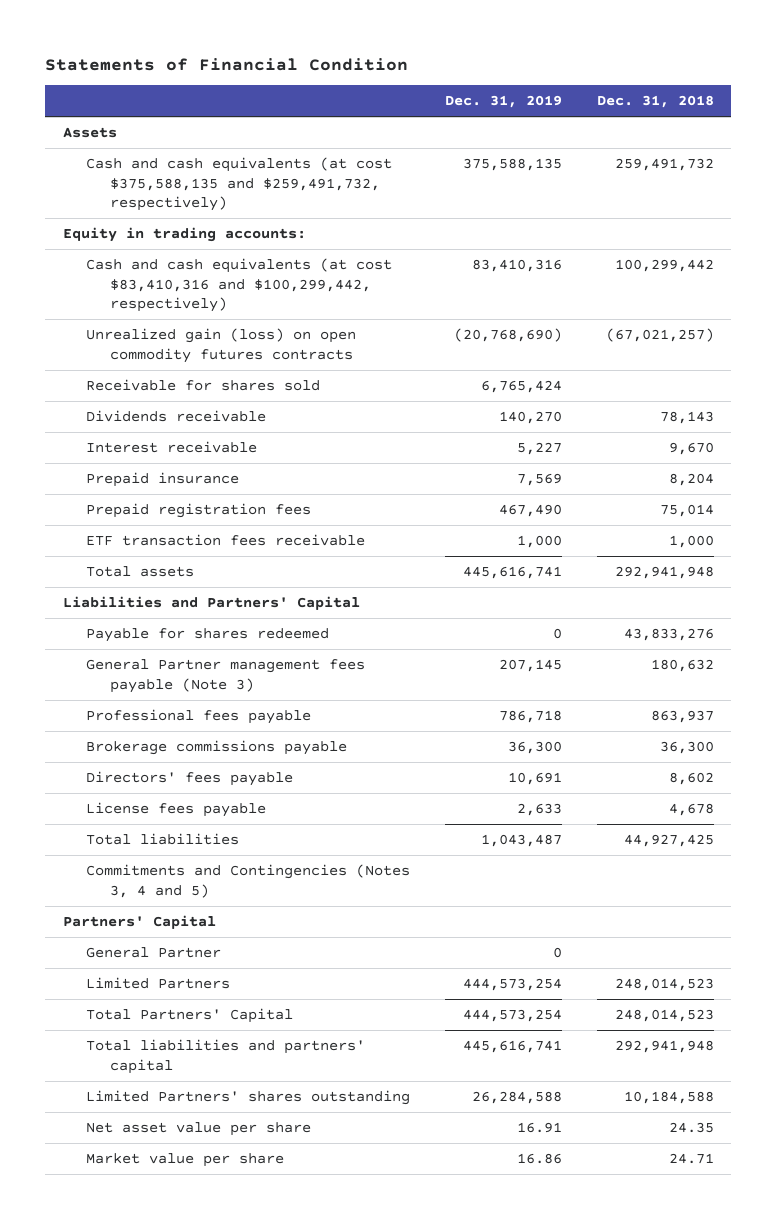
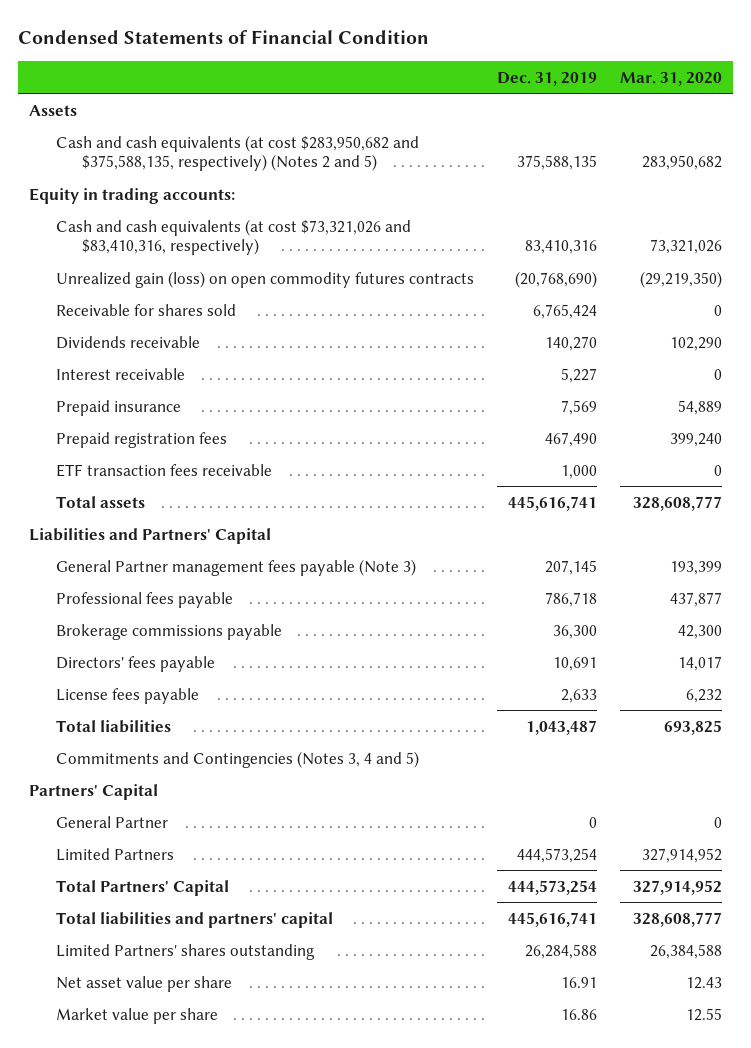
[45,57,409,71] Statements of Financial Condition -> [17,29,429,44] Condensed Statements of Financial Condition
[596,95,714,109] Dec. 31, 2018 -> none
none -> [619,71,722,86] Mar. 31, 2020
[86,157,393,212] Cash and cash equivalents (at cost $375,588,135 and $259,491,732, respectively) -> [55,134,419,172] Cash and cash equivalents (at cost $283,950,682 and $375,588,135, respectively) (Notes 2 and 5)
[86,258,393,313] Cash and cash equivalents (at cost $83,410,316 and $100,299,442, respectively) -> [55,218,411,256] Cash and cash equivalents (at cost $73,321,026 and $83,410,316, respectively)
[86,628,330,643] Payable for shares redeemed -> none

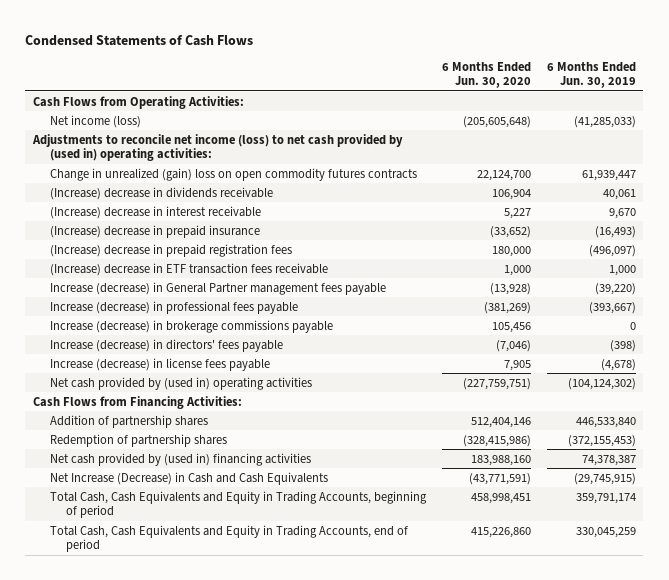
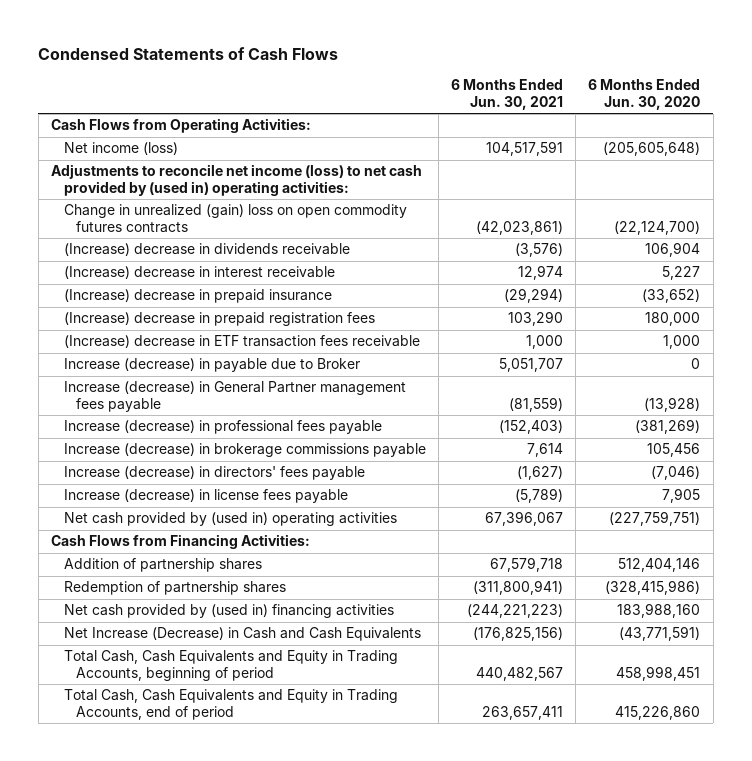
[546,61,636,89] 6 Months Ended Jun. 30, 2019 -> none
none -> [451,79,564,110] 6 Months Ended Jun. 30, 2021
[476,169,531,181] 22,124,700 -> [614,221,701,236] (22,124,700)
none -> [63,358,360,373] Increase (decrease) in payable due to Broker

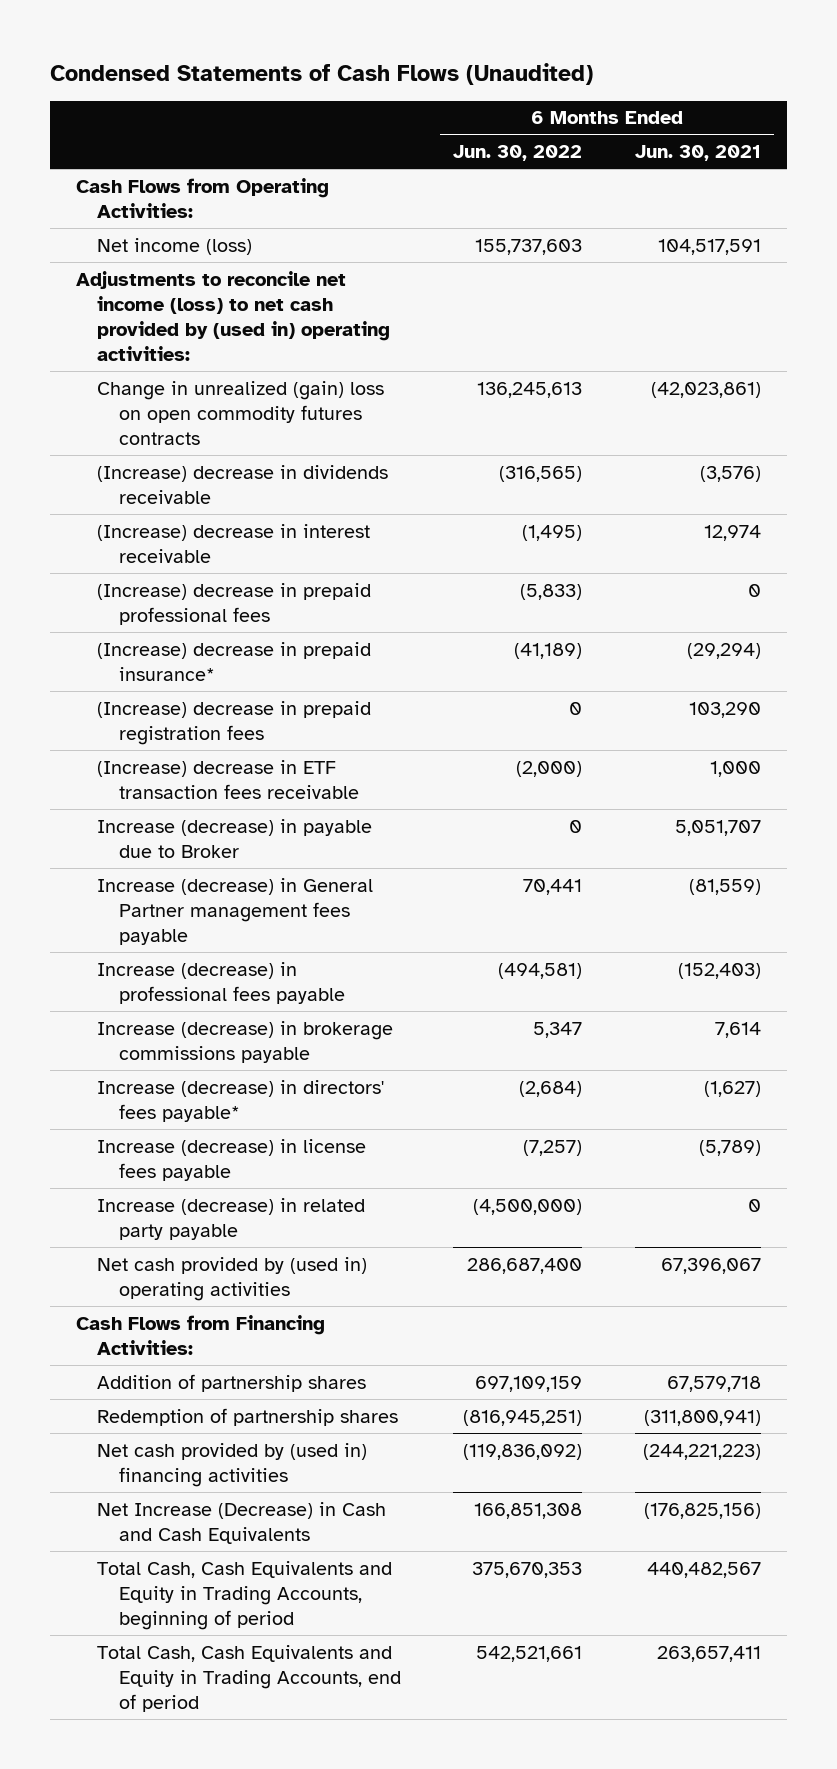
[38,46,339,60] Condensed Statements of Cash Flows -> [49,62,593,85] Condensed Statements of Cash Flows (Unaudited)
[588,79,701,110] 6 Months Ended Jun. 30, 2020 -> none
none -> [453,145,583,162] Jun. 30, 2022
none -> [97,582,372,625] (Increase) decrease in prepaid professional fees
[63,289,332,304] (Increase) decrease in prepaid insurance -> [97,641,372,681] (Increase) decrease in prepaid insurance*
[63,466,365,481] Increase (decrease) in directors' fees payable -> [97,1079,385,1122] Increase (decrease) in directors' fees payable*
none -> [97,1197,366,1240] Increase (decrease) in related party payable

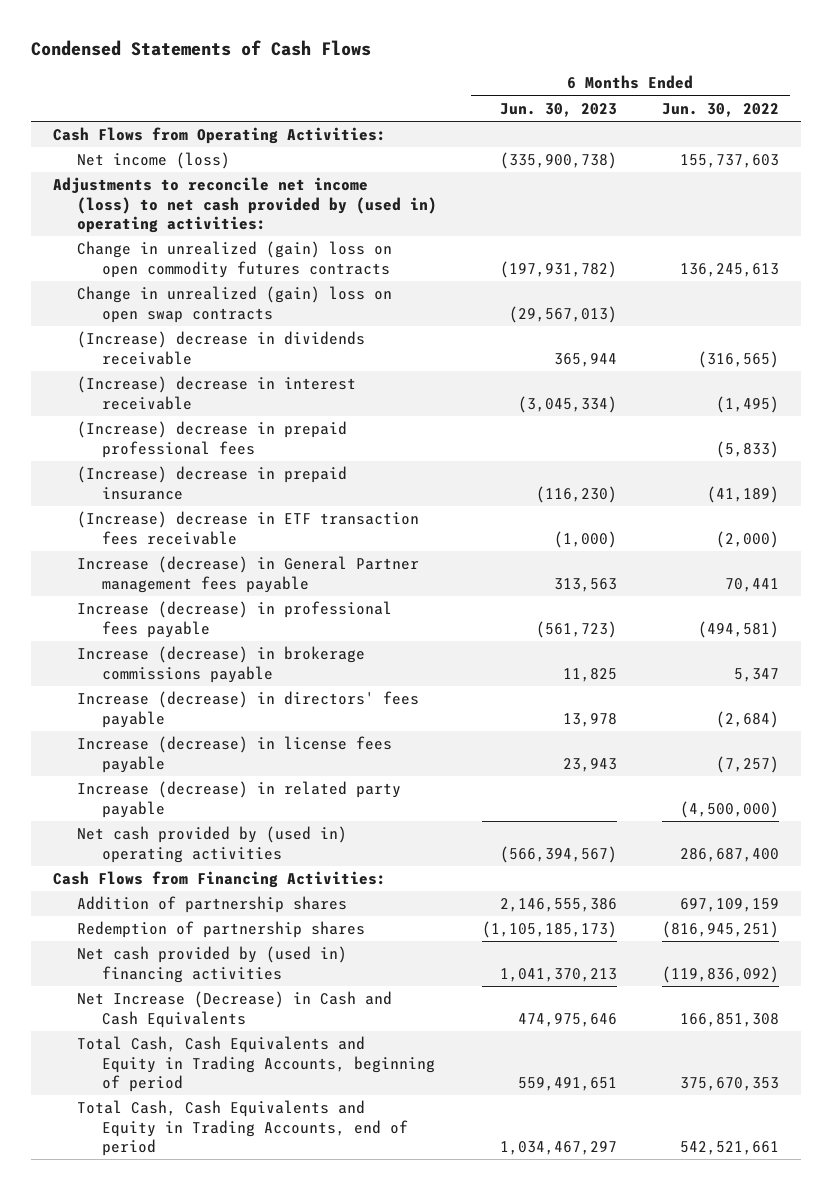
[49,62,593,85] Condensed Statements of Cash Flows (Unaudited) -> [30,39,371,56] Condensed Statements of Cash Flows
[634,145,761,162] Jun. 30, 2021 -> none
none -> [500,102,618,117] Jun. 30, 2023
none -> [77,286,393,323] Change in unrealized (gain) loss on open swap contracts
[97,700,372,745] (Increase) decrease in prepaid registration fees -> none
[97,641,372,681] (Increase) decrease in prepaid insurance* -> [77,466,348,500] (Increase) decrease in prepaid insurance
[97,818,373,858] Increase (decrease) in payable due to Broker -> none
[97,1079,385,1122] Increase (decrease) in directors' fees payable* -> [77,691,420,728] Increase (decrease) in directors' fees payable

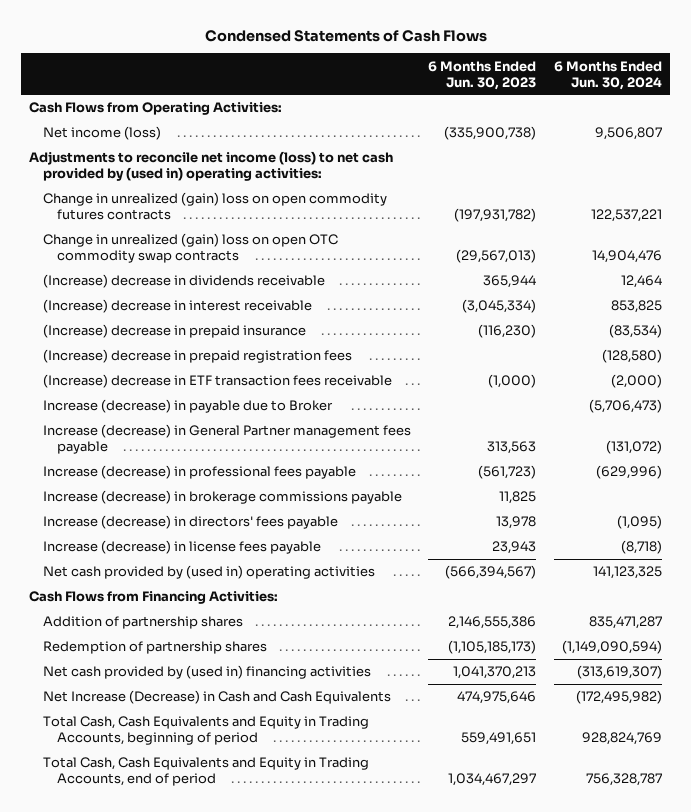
[661,102,779,117] Jun. 30, 2022 -> none
none -> [553,60,662,90] 6 Months Ended Jun. 30, 2024
[77,286,393,323] Change in unrealized (gain) loss on open swap contracts -> [43,233,339,264] Change in unrealized (gain) loss on open OTC commodity swap contracts
[77,421,348,458] (Increase) decrease in prepaid professional fees -> none
none -> [43,349,353,364] (Increase) decrease in prepaid registration fees
none -> [43,399,334,414] Increase (decrease) in payable due to Broker
[77,781,402,818] Increase (decrease) in related party payable -> none

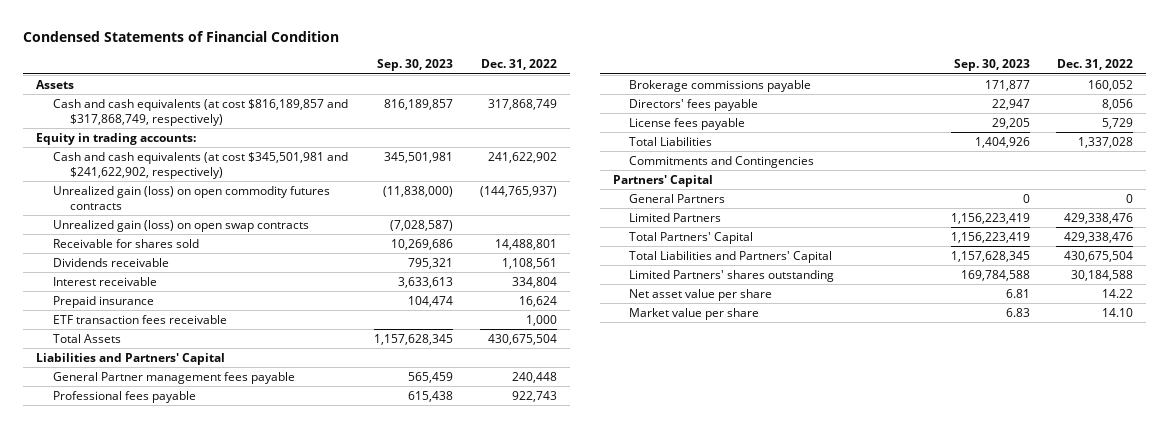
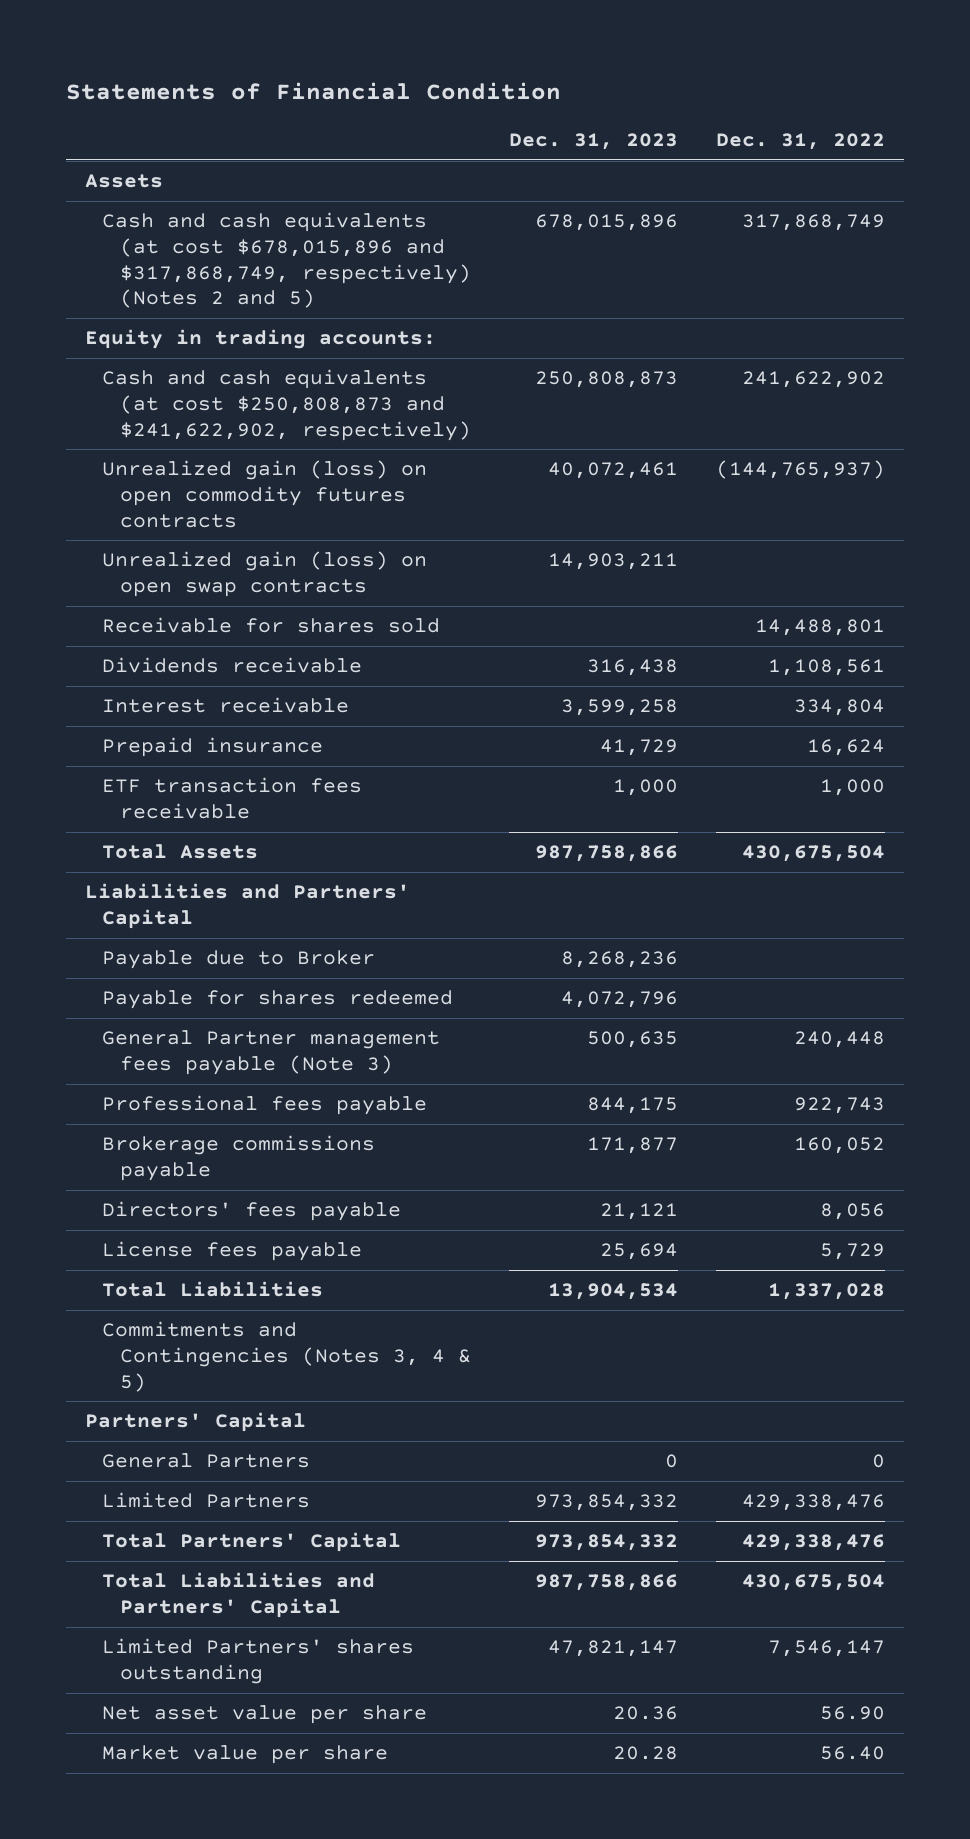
[23,31,340,43] Condensed Statements of Financial Condition -> [65,81,561,100] Statements of Financial Condition
[377,59,454,72] Sep. 30, 2023 -> none
none -> [509,133,679,151] Dec. 31, 2023
[53,99,349,126] Cash and cash equivalents (at cost $816,189,857 and $317,868,749, respectively) -> [102,212,471,309] Cash and cash equivalents (at cost $678,015,896 and $317,868,749, respectively) (Notes 2 and 5)
[53,152,349,179] Cash and cash equivalents (at cost $345,501,981 and $241,622,902, respectively) -> [102,369,471,441] Cash and cash equivalents (at cost $250,808,873 and $241,622,902, respectively)
none -> [102,950,376,970] Payable due to Broker
none -> [102,990,454,1010] Payable for shares redeemed
[53,372,296,385] General Partner management fees payable -> [102,1030,441,1075] General Partner management fees payable (Note 3)
[629,156,815,169] Commitments and Contingencies -> [102,1321,471,1392] Commitments and Contingencies (Notes 3, 4 & 5)
[1070,270,1133,282] 30,184,588 -> [768,1640,886,1658] 7,546,147
[1101,289,1133,299] 14.22 -> [820,1706,886,1721] 56.90
[1101,308,1133,318] 14.10 -> [820,1746,886,1761] 56.40

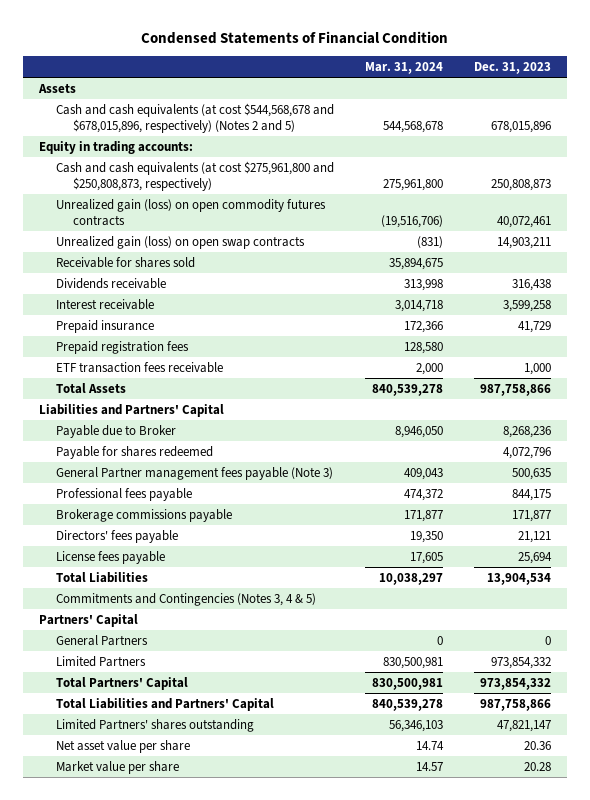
[65,81,561,100] Statements of Financial Condition -> [140,31,448,45] Condensed Statements of Financial Condition
[716,133,886,151] Dec. 31, 2022 -> none
none -> [364,61,443,74] Mar. 31, 2024
[102,212,471,309] Cash and cash equivalents (at cost $678,015,896 and $317,868,749, respectively) (Notes 2 and 5) -> [55,102,334,134] Cash and cash equivalents (at cost $544,568,678 and $678,015,896, respectively) (Notes 2 and 5)
[102,369,471,441] Cash and cash equivalents (at cost $250,808,873 and $241,622,902, respectively) -> [55,160,334,192] Cash and cash equivalents (at cost $275,961,800 and $250,808,873, respectively)
none -> [55,340,189,354] Prepaid registration fees

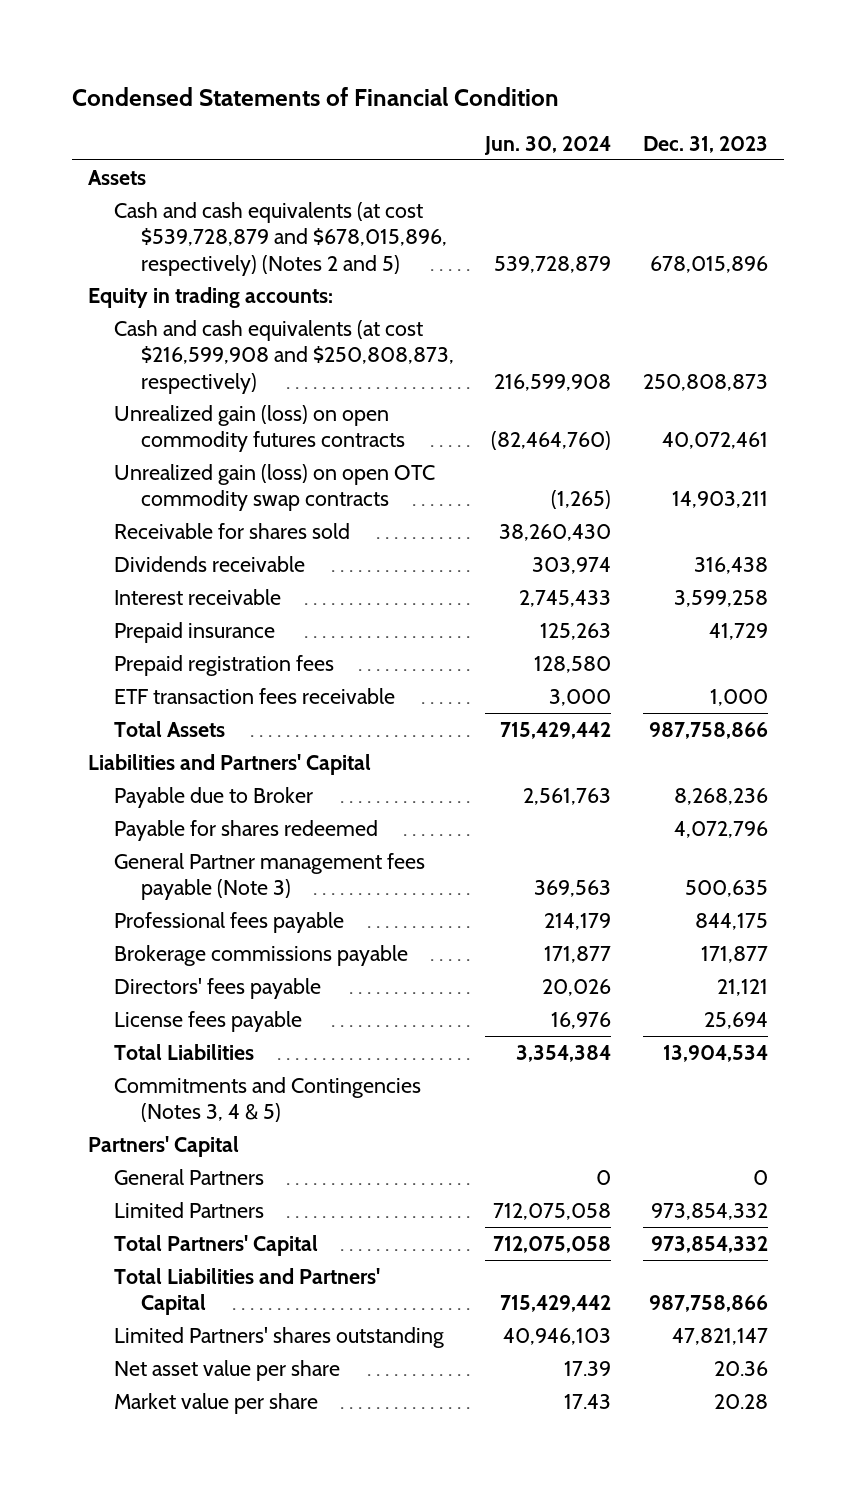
[364,61,443,74] Mar. 31, 2024 -> none
none -> [484,135,612,155] Jun. 30, 2024
[55,102,334,134] Cash and cash equivalents (at cost $544,568,678 and $678,015,896, respectively) (Notes 2 and 5) -> [114,201,447,276] Cash and cash equivalents (at cost $539,728,879 and $678,015,896, respectively) (Notes 2 and 5)
[55,160,334,192] Cash and cash equivalents (at cost $275,961,800 and $250,808,873, respectively) -> [114,319,454,394] Cash and cash equivalents (at cost $216,599,908 and $250,808,873, respectively)
[55,235,305,249] Unrealized gain (loss) on open swap contracts -> [114,463,436,512] Unrealized gain (loss) on open OTC commodity swap contracts

